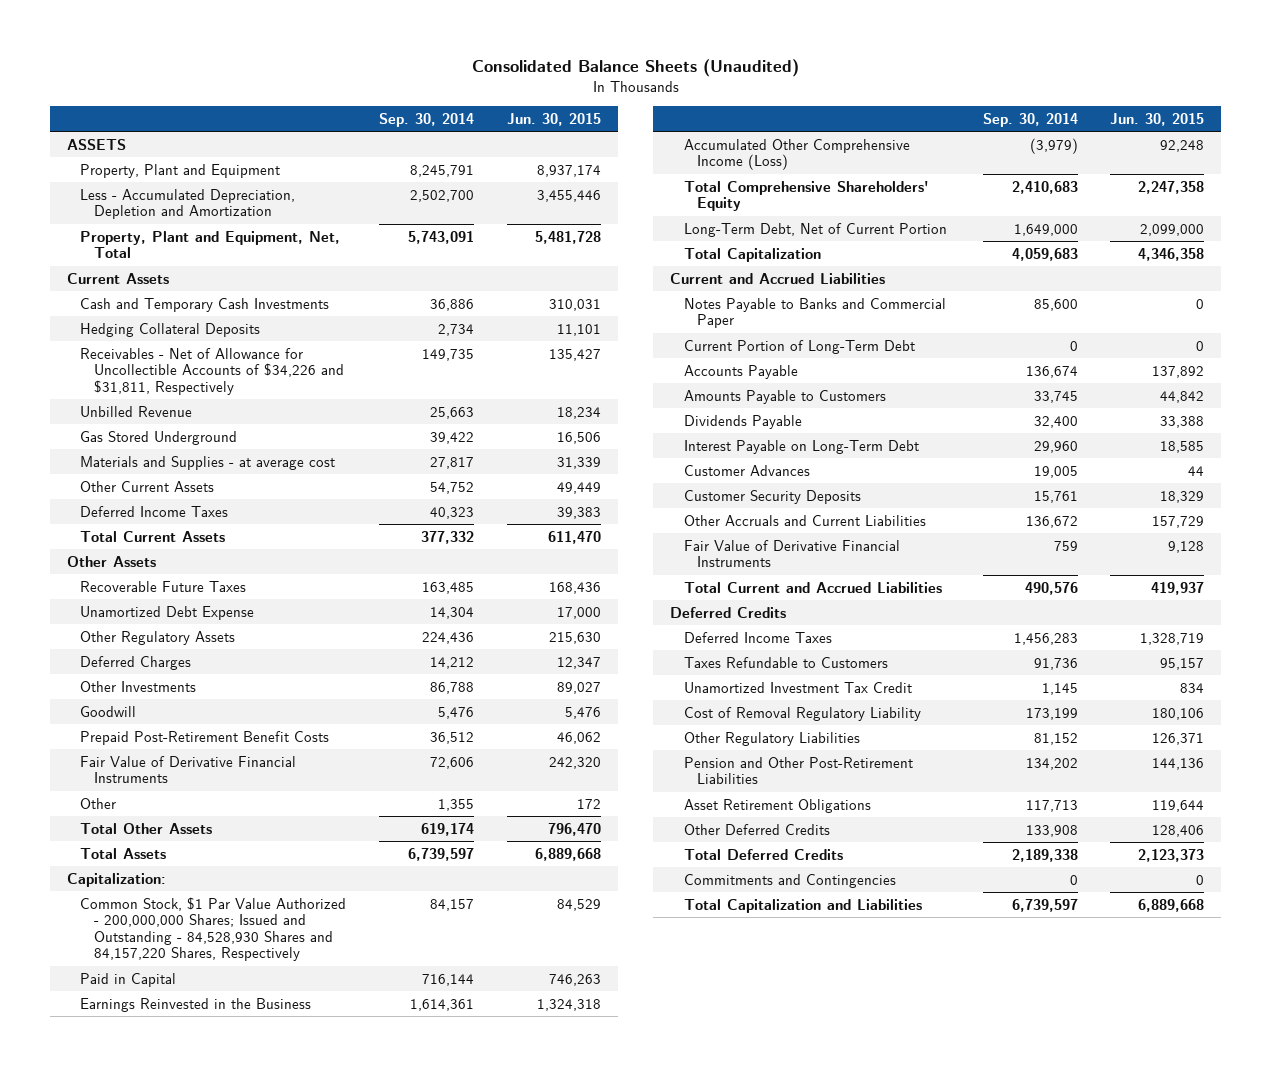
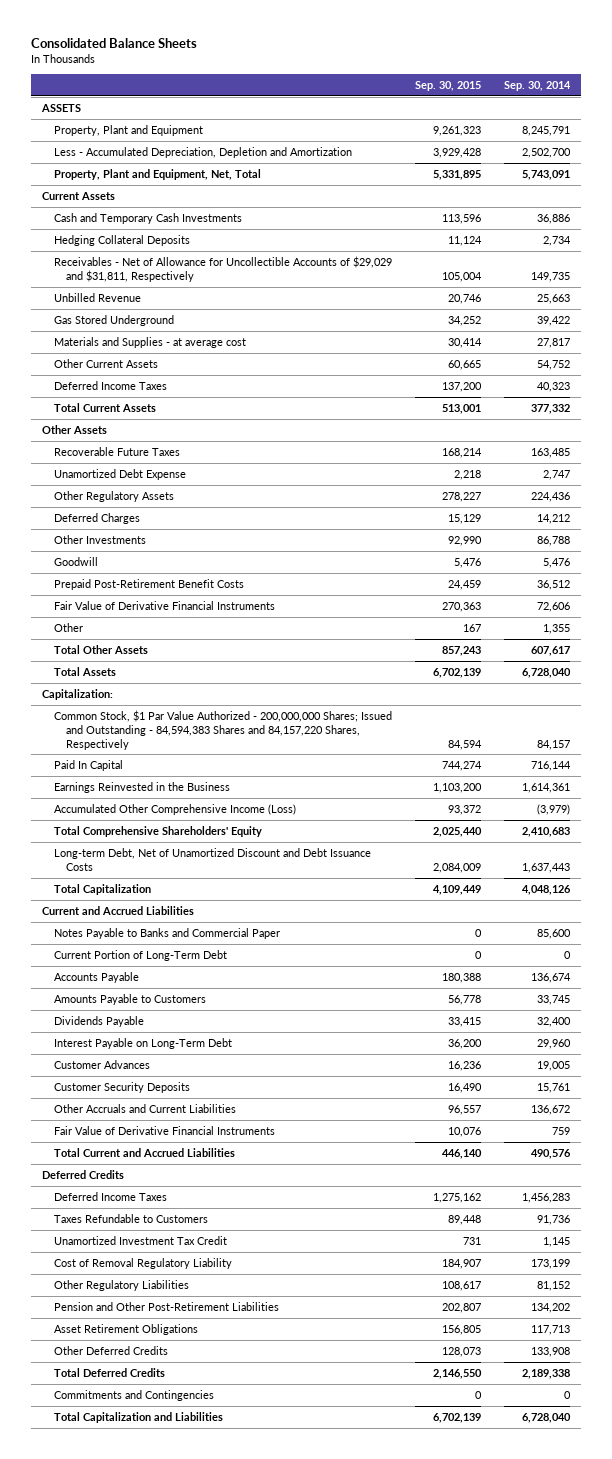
[471,59,799,78] Consolidated Balance Sheets (Unaudited) -> [30,37,197,48] Consolidated Balance Sheets
[507,112,602,126] Jun. 30, 2015 -> none
none -> [415,81,482,92] Sep. 30, 2015
[80,347,344,395] Receivables - Net of Allowance for Uncollectible Accounts of $34,226 and $31,811, Respectively -> [54,255,393,282] Receivables - Net of Allowance for Uncollectible Accounts of $29,029 and $31,811, Respectively
[430,606,475,619] 14,304 -> [542,469,570,480] 2,747
[421,822,475,836] 619,174 -> [530,645,570,656] 607,617
[408,847,475,861] 6,739,597 -> [521,667,571,678] 6,728,040
[80,896,347,962] Common Stock, $1 Par Value Authorized - 200,000,000 Shares; Issued and Outstanding - 84,528,930 Shares and 84,157,220 Shares, Respectively -> [54,709,393,750] Common Stock, $1 Par Value Authorized - 200,000,000 Shares; Issued and Outstanding - 84,594,383 Shares and 84,157,220 Shares, Respectively
[80,972,177,987] Paid in Capital -> [54,759,124,771] Paid In Capital
[683,222,947,237] Long-Term Debt, Net of Current Portion -> none
none -> [54,847,372,871] Long-term Debt, Net of Unamortized Discount and Debt Issuance Costs
[1011,247,1078,261] 4,059,683 -> [521,884,571,895] 4,048,126
[1011,898,1078,912] 6,739,597 -> [521,1412,571,1423] 6,728,040

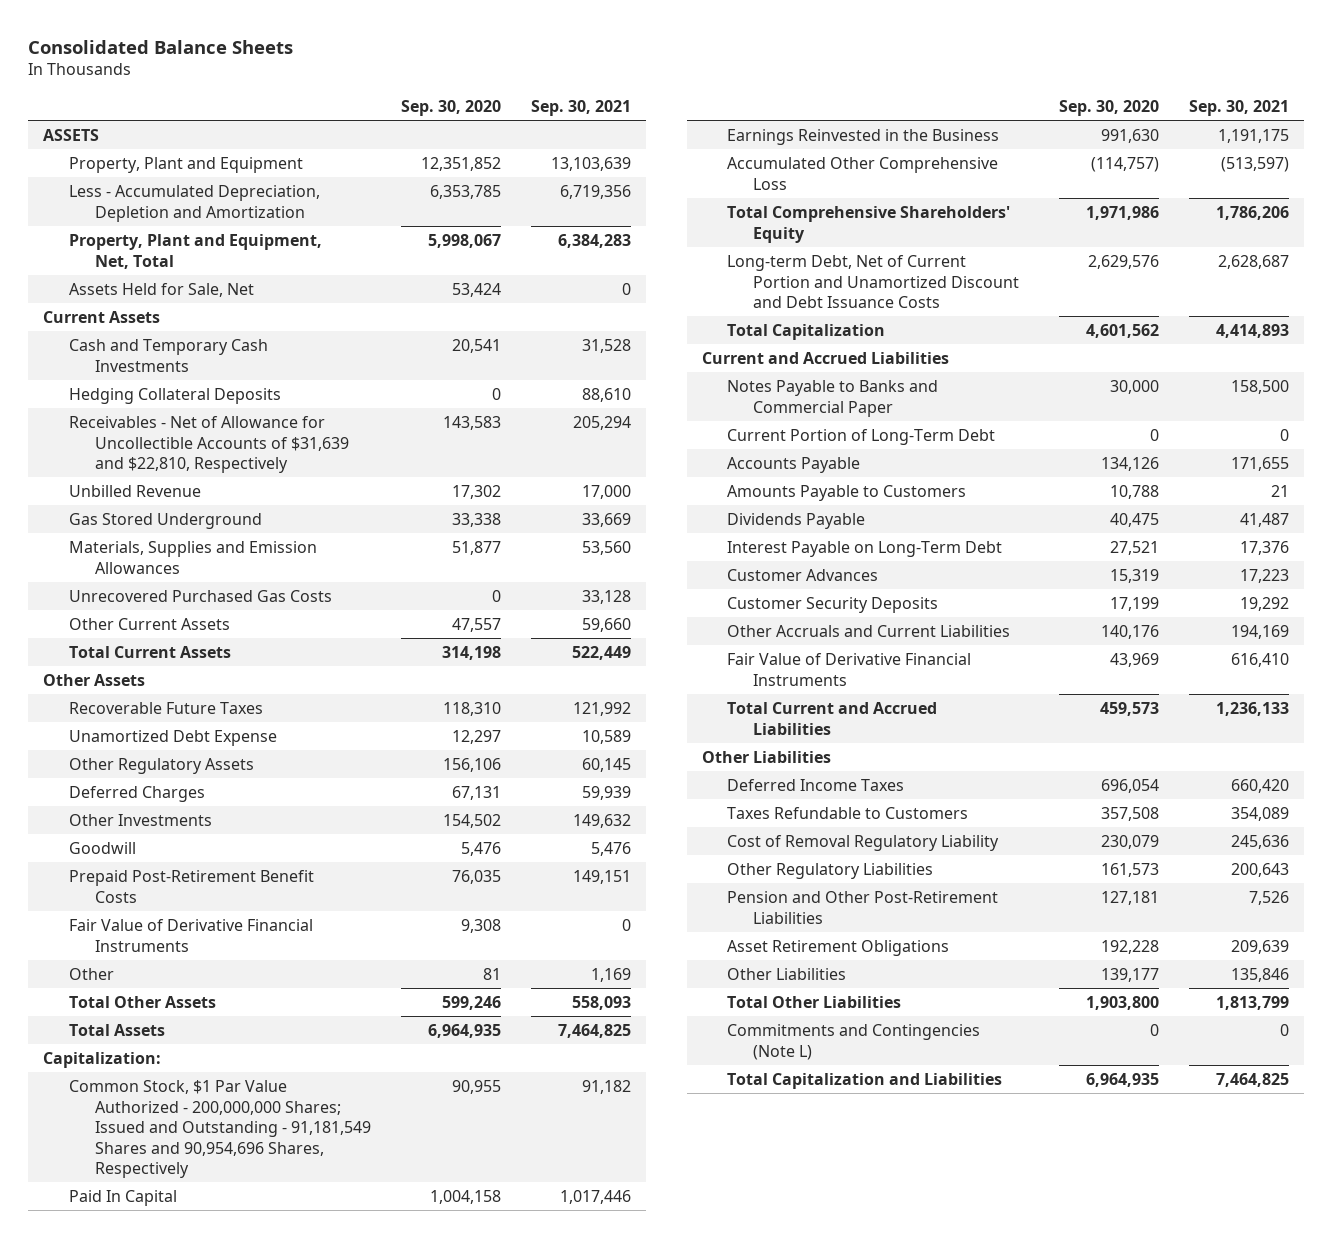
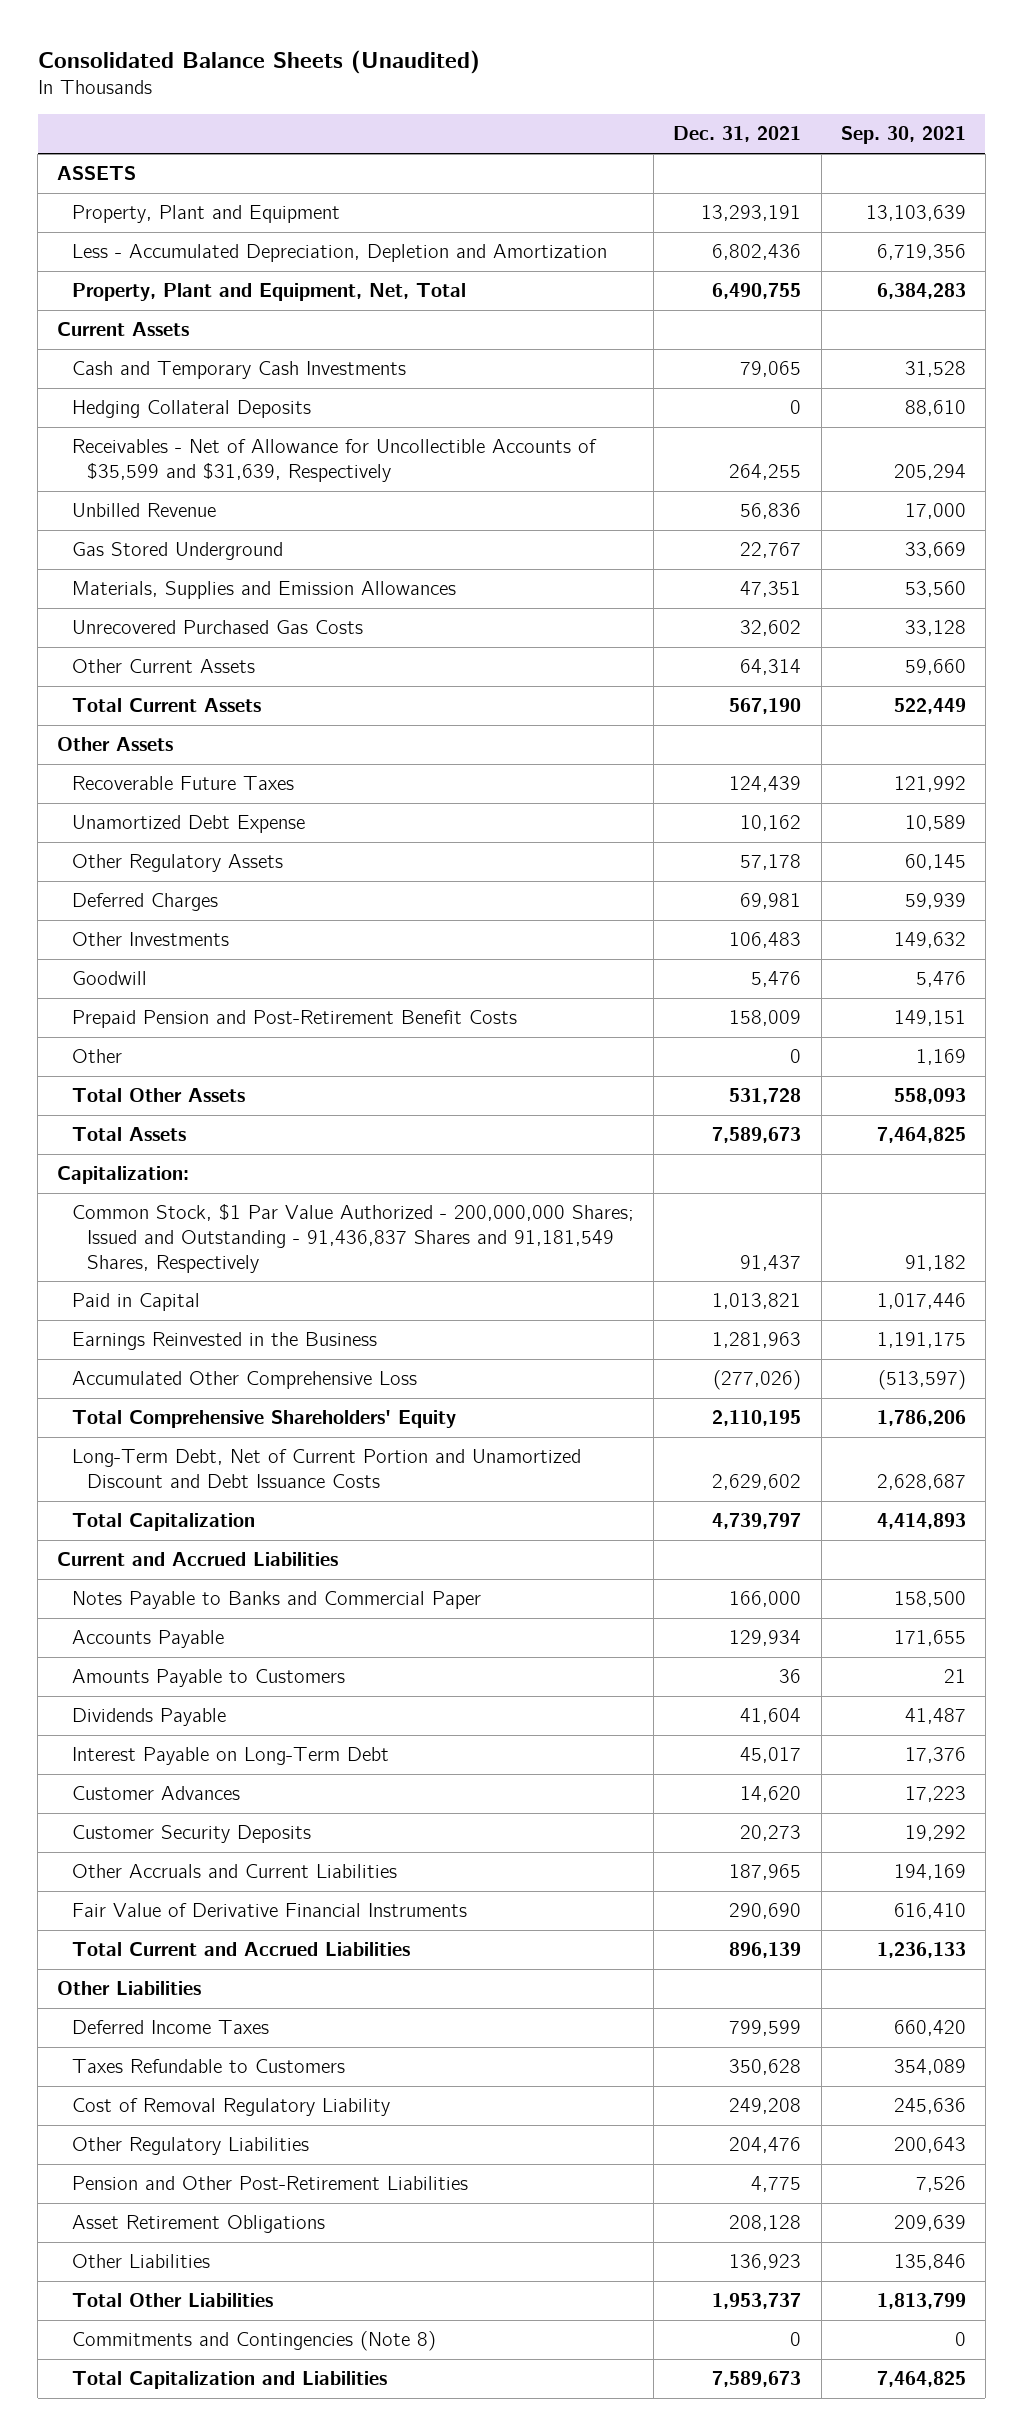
[28,39,294,54] Consolidated Balance Sheets -> [37,49,480,74] Consolidated Balance Sheets (Unaudited)
[401,99,502,116] Sep. 30, 2020 -> none
none -> [673,126,802,143] Dec. 31, 2021
[69,283,255,298] Assets Held for Sale, Net -> none
[69,416,350,474] Receivables - Net of Allowance for Uncollectible Accounts of $31,639 and $22,810, Respectively -> [72,439,598,482] Receivables - Net of Allowance for Uncollectible Accounts of $35,599 and $31,639, Respectively
[69,919,314,952] Fair Value of Derivative Financial Instruments -> none
[69,870,315,903] Prepaid Post-Retirement Benefit Costs -> [72,1010,518,1029] Prepaid Pension and Post-Retirement Benefit Costs
[69,1080,372,1179] Common Stock, $1 Par Value Authorized - 200,000,000 Shares; Issued and Outstanding - 91,181,549 Shares and 90,954,696 Shares, Respectively -> [72,1204,635,1273] Common Stock, $1 Par Value Authorized - 200,000,000 Shares; Issued and Outstanding - 91,436,837 Shares and 91,181,549 Shares, Respectively
[69,1190,178,1207] Paid In Capital -> [72,1293,201,1312] Paid in Capital
[727,255,1020,309] Long-term Debt, Net of Current Portion and Unamortized Discount and Debt Issuance Costs -> [72,1449,582,1488] Long-Term Debt, Net of Current Portion and Unamortized Discount and Debt Issuance Costs
[727,429,996,446] Current Portion of Long-Term Debt -> none
[727,1024,981,1060] Commitments and Contingencies (Note L) -> [72,2331,437,2352] Commitments and Contingencies (Note 8)

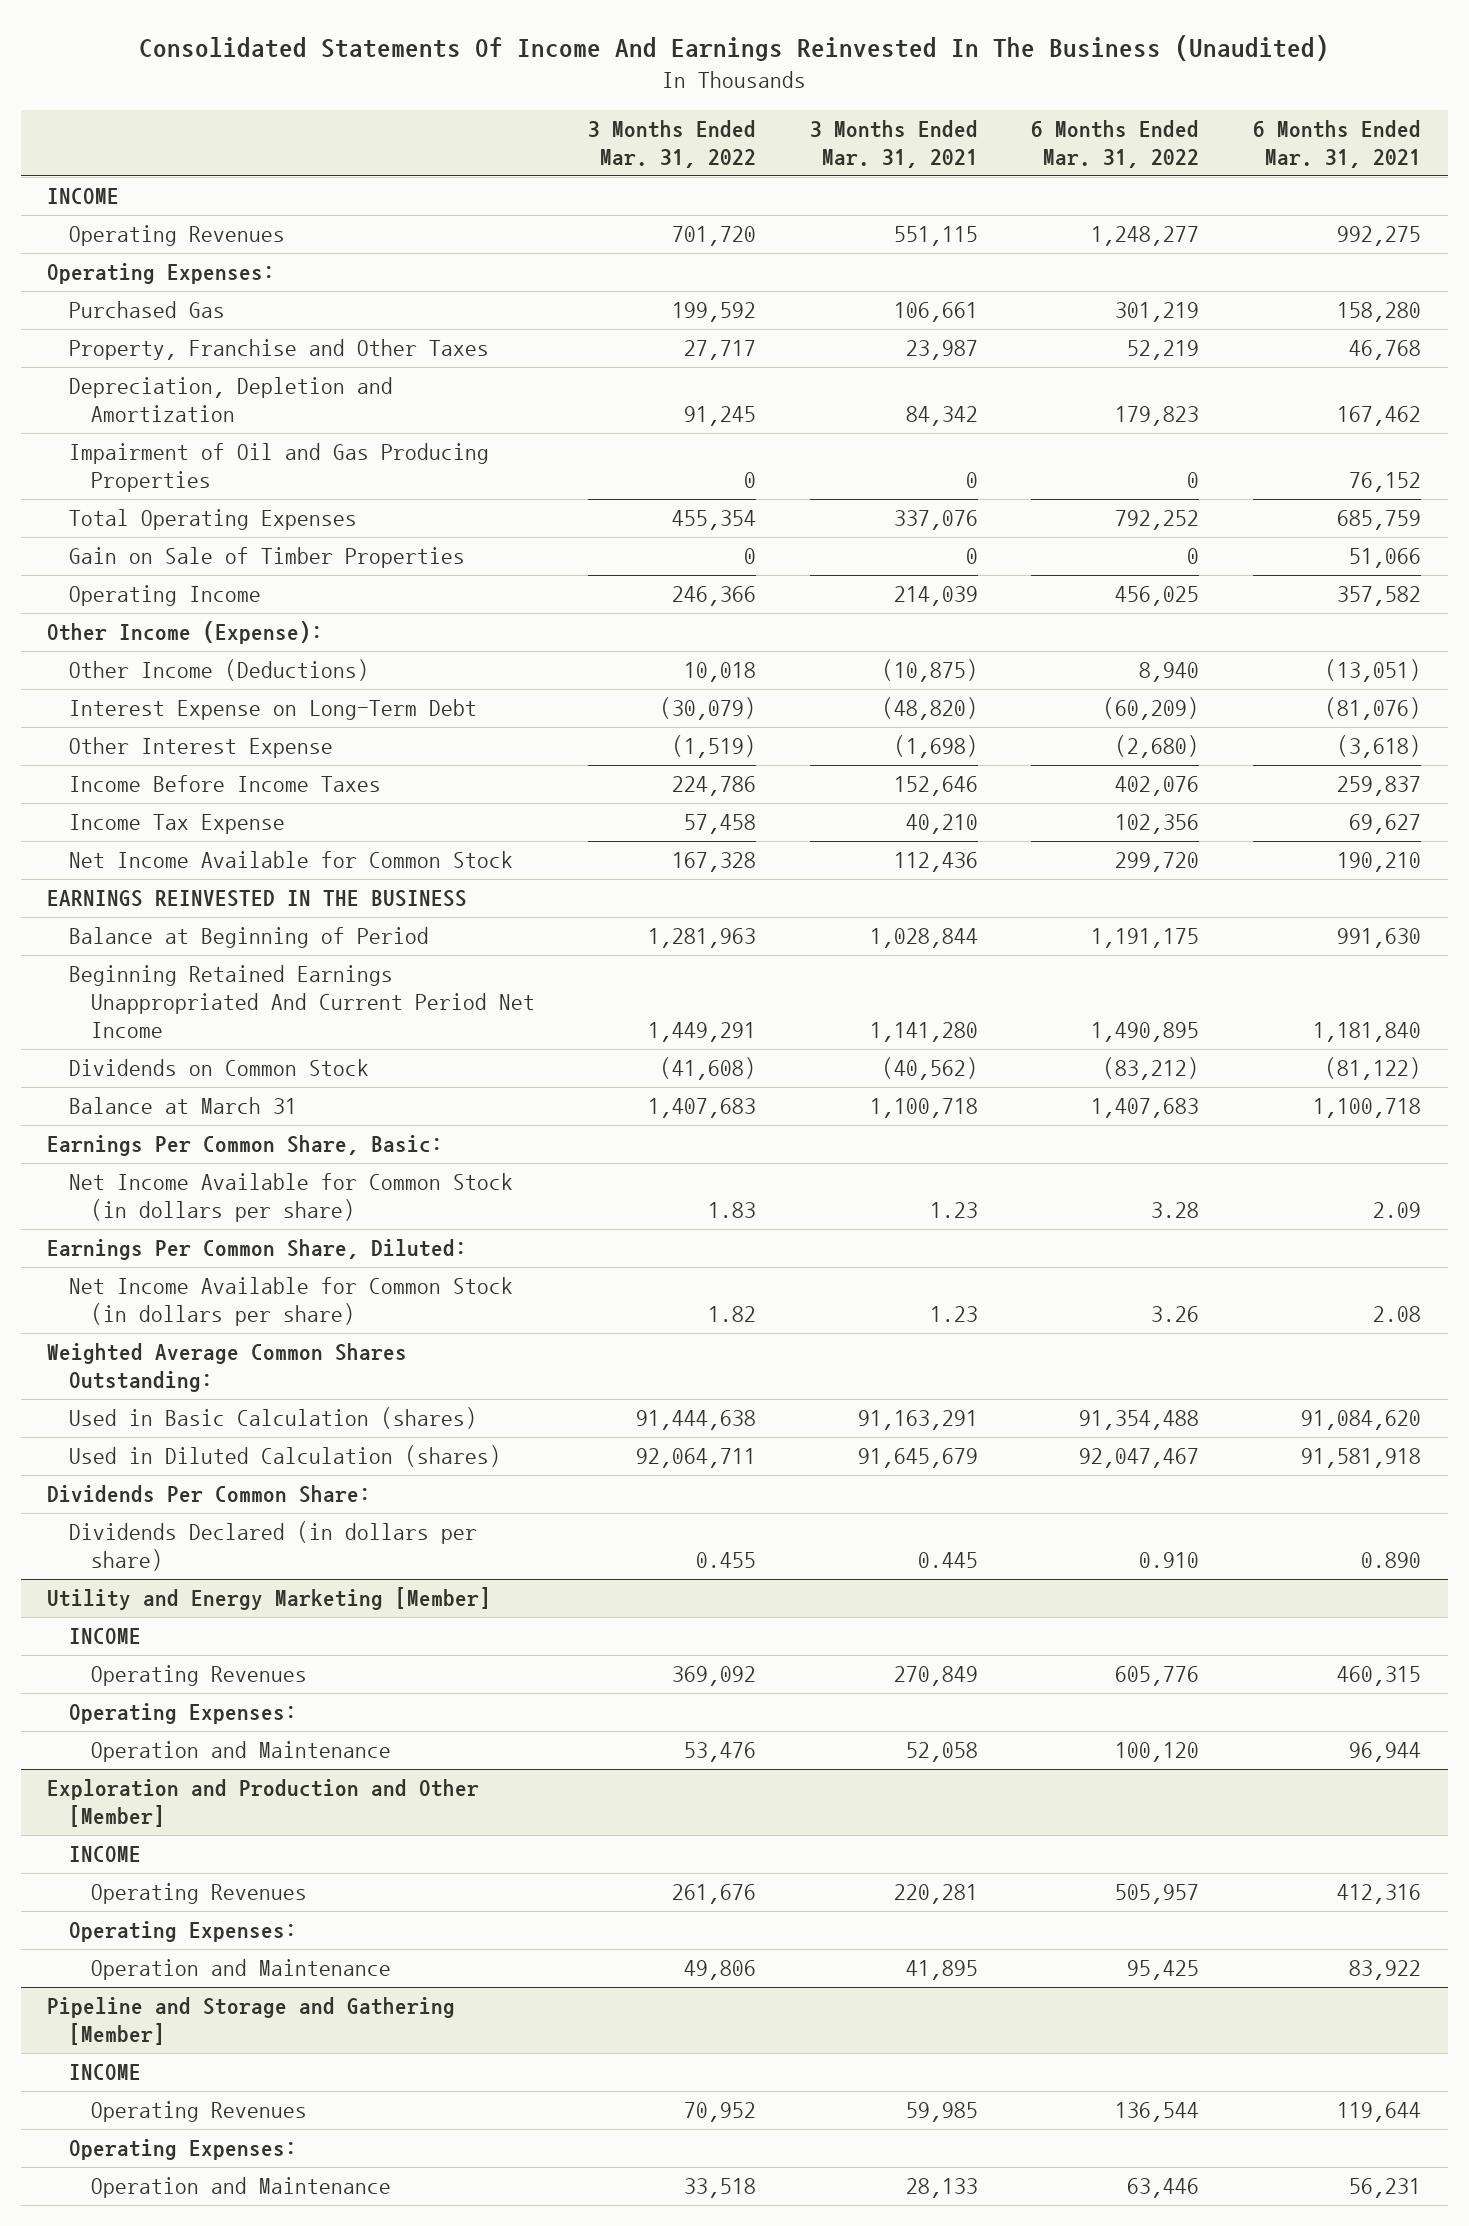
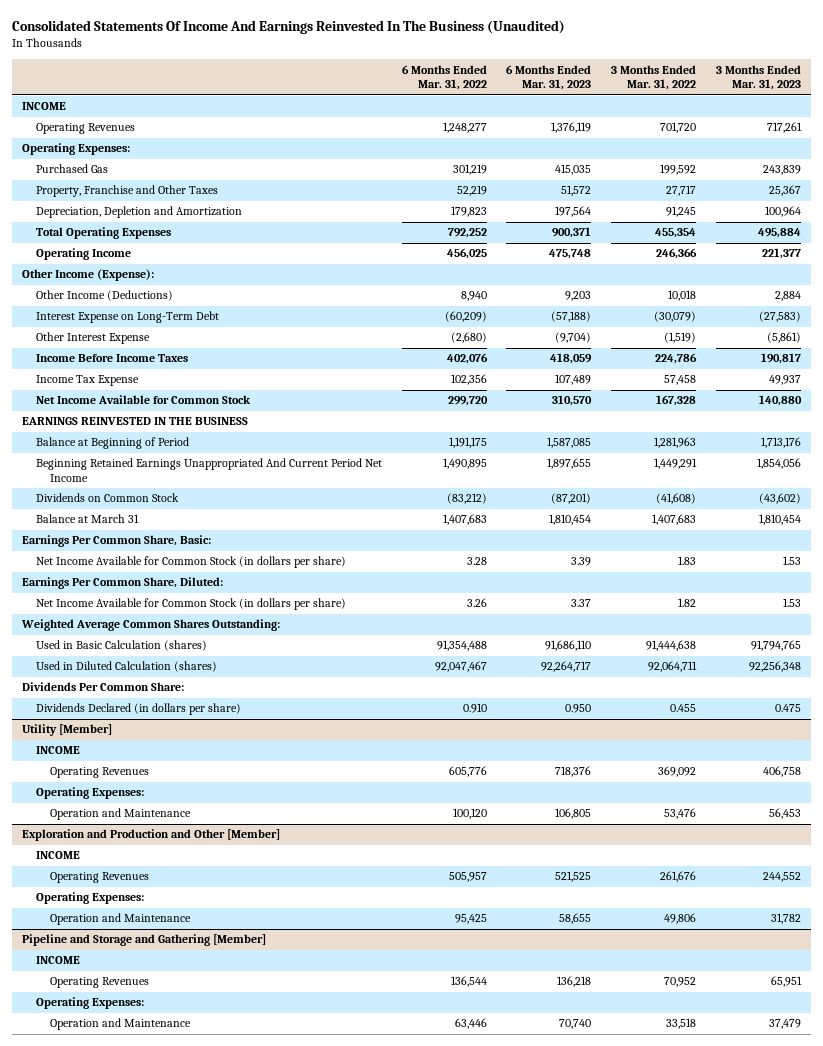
[809,120,978,169] 3 Months Ended Mar. 31, 2021 -> none
[1253,120,1422,169] 6 Months Ended Mar. 31, 2021 -> none
none -> [506,64,592,91] 6 Months Ended Mar. 31, 2023
none -> [715,64,801,91] 3 Months Ended Mar. 31, 2023
[69,443,490,493] Impairment of Oil and Gas Producing Properties -> none
[69,547,466,569] Gain on Sale of Timber Properties -> none
[47,1587,492,1611] Utility and Energy Marketing [Member] -> none
none -> [22,724,113,737] Utility [Member]

